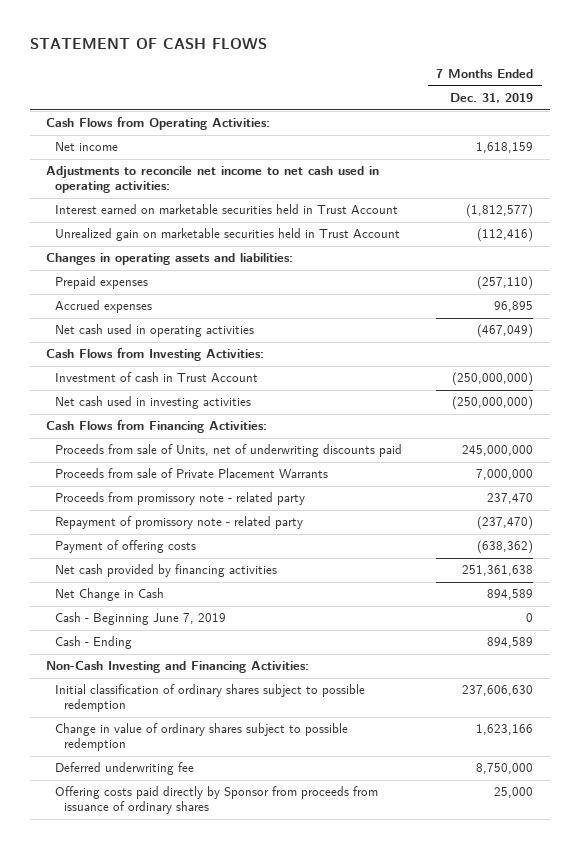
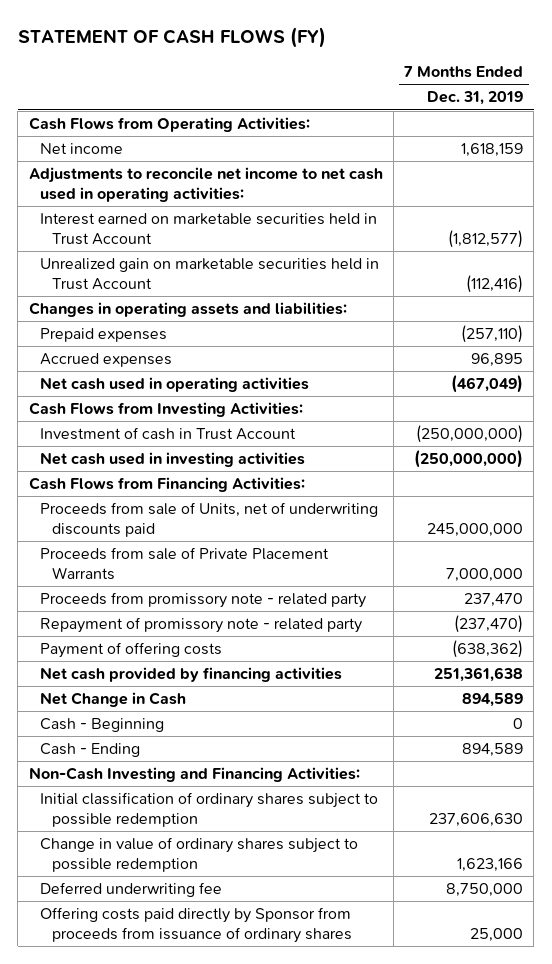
[29,38,267,50] STATEMENT OF CASH FLOWS -> [17,26,326,48] STATEMENT OF CASH FLOWS (FY)
[55,612,227,626] Cash - Beginning June 7, 2019 -> [40,718,165,733] Cash - Beginning

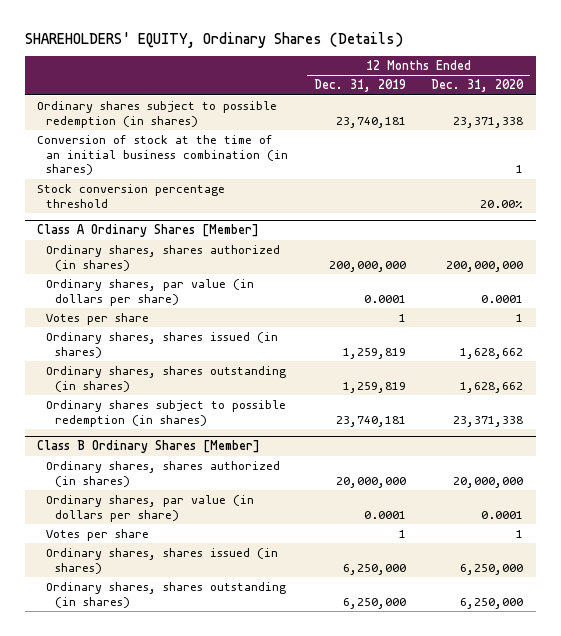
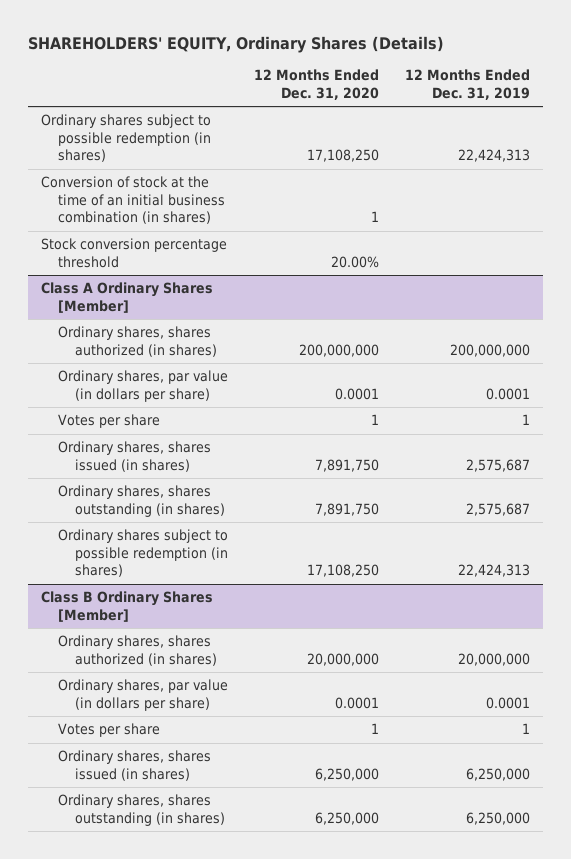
[335,116,406,128] 23,740,181 -> [458,148,531,162] 22,424,313
[453,116,524,128] 23,371,338 -> [307,148,380,162] 17,108,250
[342,347,406,359] 1,259,819 -> [466,458,531,472] 2,575,687
[460,347,524,359] 1,628,662 -> [315,458,380,472] 7,891,750
[342,381,406,393] 1,259,819 -> [466,502,531,516] 2,575,687
[460,381,524,393] 1,628,662 -> [315,502,380,516] 7,891,750
[335,415,406,427] 23,740,181 -> [458,563,531,577] 22,424,313
[453,415,524,427] 23,371,338 -> [307,563,380,577] 17,108,250

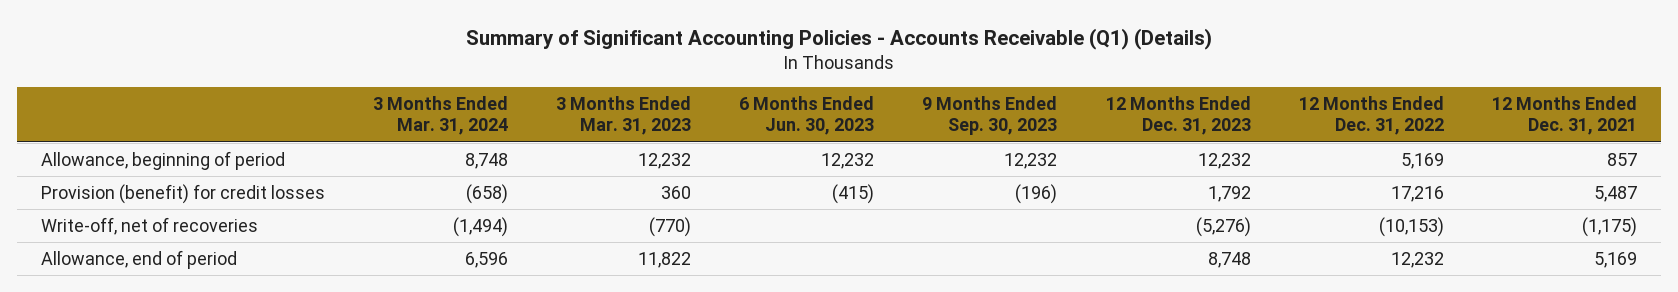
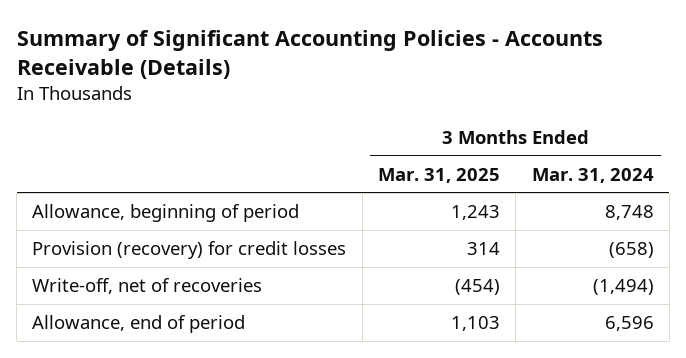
[465,27,1212,50] Summary of Significant Accounting Policies - Accounts Receivable (Q1) (Details) -> [16,29,603,79] Summary of Significant Accounting Policies - Accounts Receivable (Details)
[556,95,692,136] 3 Months Ended Mar. 31, 2023 -> none
[739,95,875,136] 6 Months Ended Jun. 30, 2023 -> none
[922,95,1058,136] 9 Months Ended Sep. 30, 2023 -> none
[1105,95,1251,136] 12 Months Ended Dec. 31, 2023 -> none
[1298,95,1444,136] 12 Months Ended Dec. 31, 2022 -> none
[1491,95,1637,136] 12 Months Ended Dec. 31, 2021 -> none
none -> [377,167,500,183] Mar. 31, 2025
[41,183,326,204] Provision (benefit) for credit losses -> [32,241,347,260] Provision (recovery) for credit losses

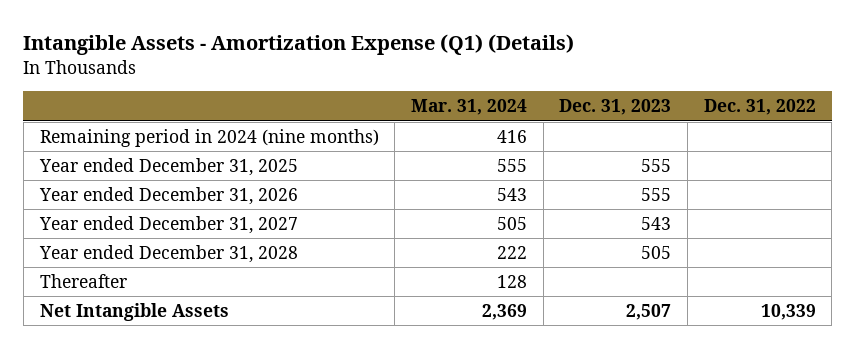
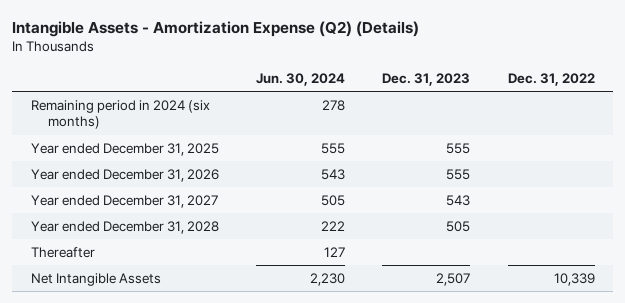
[23,34,575,56] Intangible Assets - Amortization Expense (Q1) (Details) -> [12,21,420,38] Intangible Assets - Amortization Expense (Q2) (Details)
[411,99,528,116] Mar. 31, 2024 -> none
none -> [256,72,346,86] Jun. 30, 2024
[39,128,379,147] Remaining period in 2024 (nine months) -> [30,99,210,130] Remaining period in 2024 (six months)

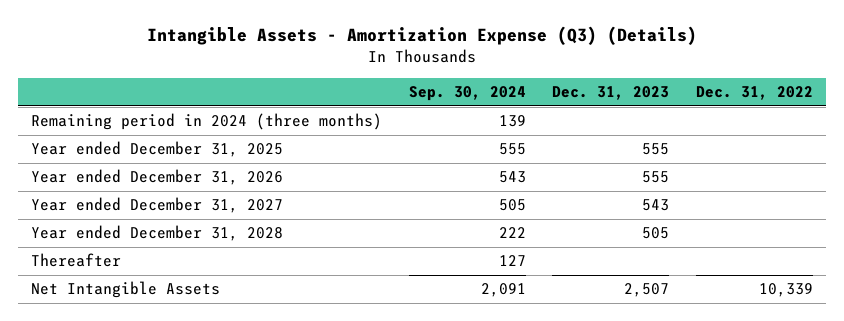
[12,21,420,38] Intangible Assets - Amortization Expense (Q2) (Details) -> [146,26,697,46] Intangible Assets - Amortization Expense (Q3) (Details)
[256,72,346,86] Jun. 30, 2024 -> none
none -> [408,86,526,102] Sep. 30, 2024
[30,99,210,130] Remaining period in 2024 (six months) -> [30,113,382,131] Remaining period in 2024 (three months)

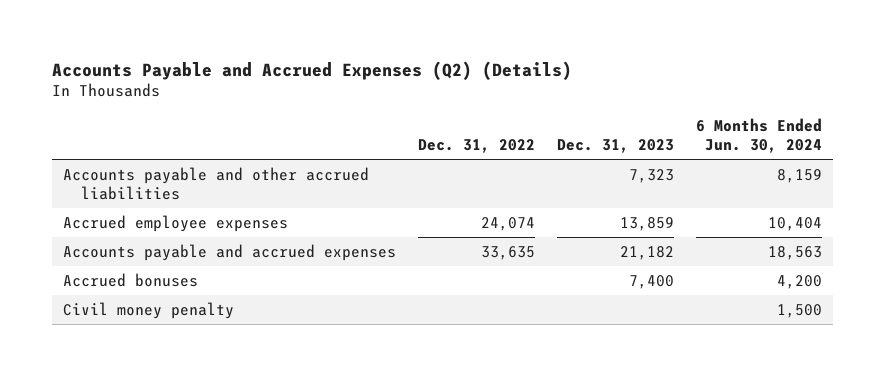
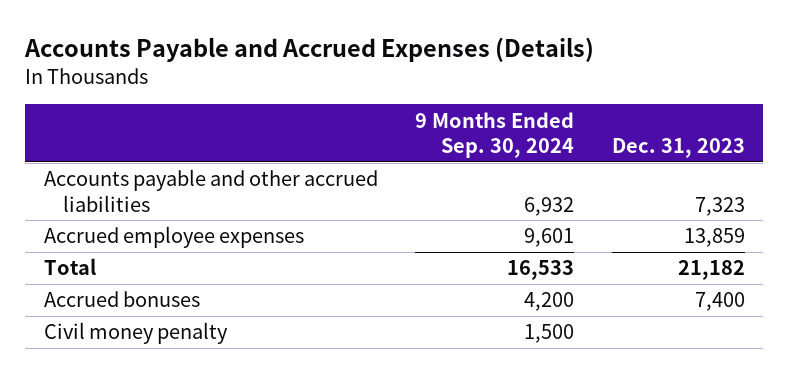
[51,60,572,80] Accounts Payable and Accrued Expenses (Q2) (Details) -> [24,36,595,62] Accounts Payable and Accrued Expenses (Details)
[417,139,535,154] Dec. 31, 2022 -> none
[695,118,822,154] 6 Months Ended Jun. 30, 2024 -> none
none -> [415,111,575,159] 9 Months Ended Sep. 30, 2024
[62,243,396,261] Accounts payable and accrued expenses -> [44,258,97,276] Total

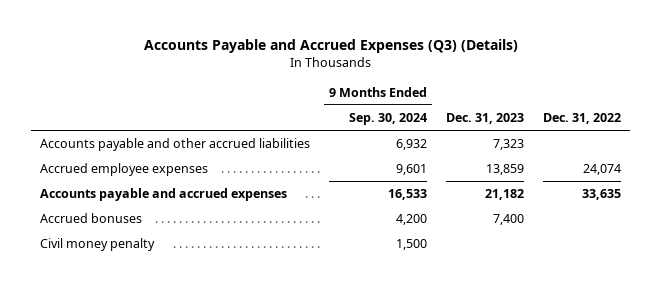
[24,36,595,62] Accounts Payable and Accrued Expenses (Details) -> [143,39,518,54] Accounts Payable and Accrued Expenses (Q3) (Details)
none -> [542,112,621,124] Dec. 31, 2022
[44,258,97,276] Total -> [40,188,288,202] Accounts payable and accrued expenses

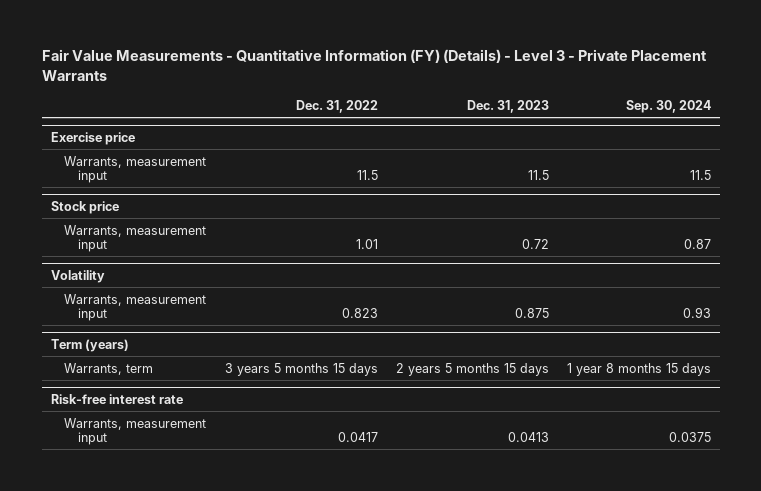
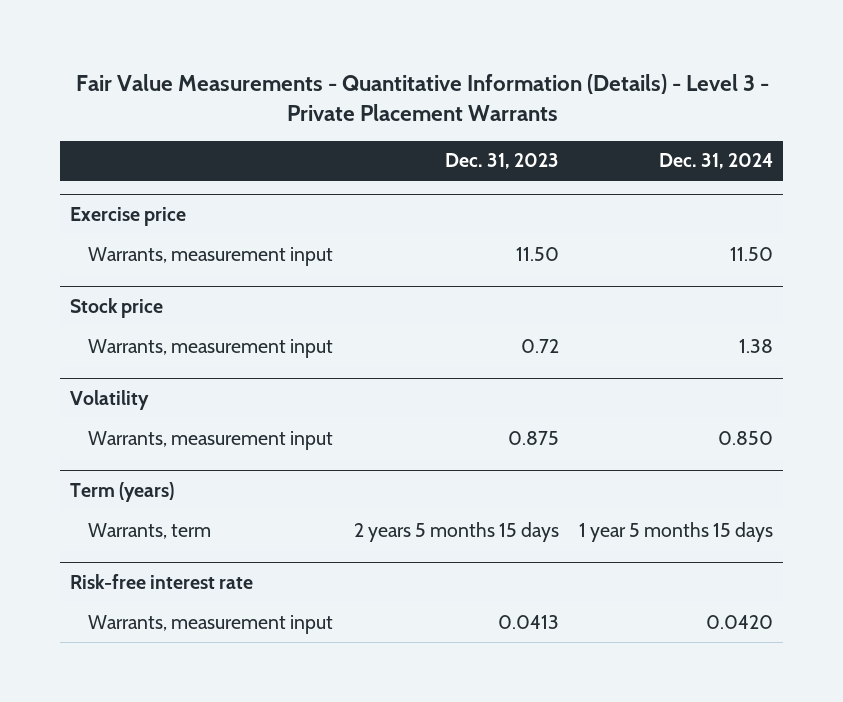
[41,49,707,81] Fair Value Measurements - Quantitative Information (FY) (Details) - Level 3 - Private Placement Warrants -> [75,73,769,122] Fair Value Measurements - Quantitative Information (Details) - Level 3 - Private Placement Warrants
[295,99,378,113] Dec. 31, 2022 -> none
[625,99,711,113] Sep. 30, 2024 -> none
none -> [658,153,773,170] Dec. 31, 2024
[527,170,549,181] 11.5 -> [515,246,559,261] 11.50

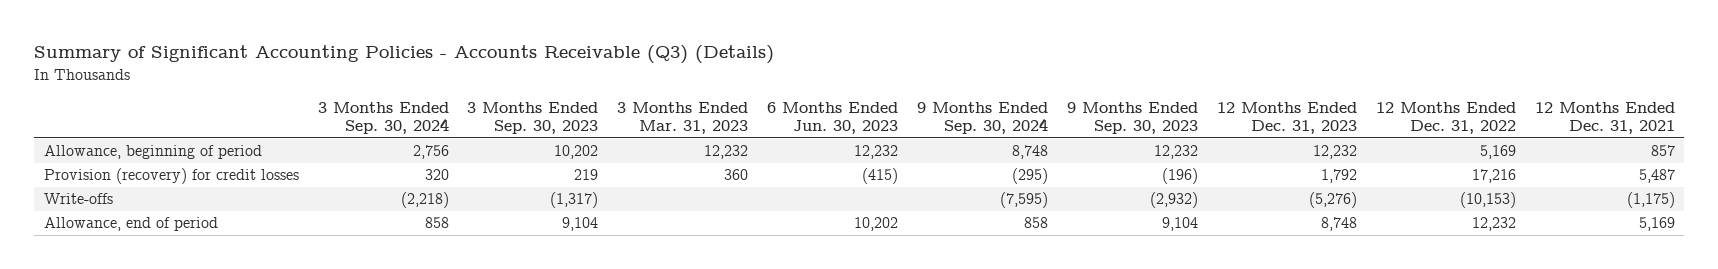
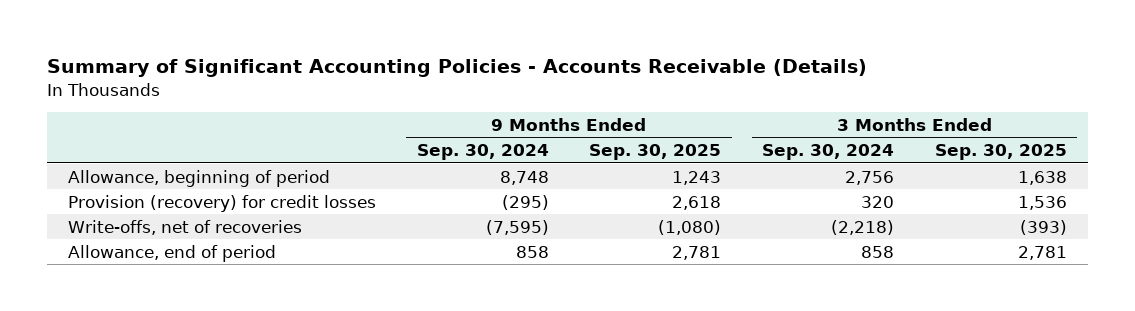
[34,45,775,65] Summary of Significant Accounting Policies - Accounts Receivable (Q3) (Details) -> [47,59,868,78] Summary of Significant Accounting Policies - Accounts Receivable (Details)
[467,101,599,135] 3 Months Ended Sep. 30, 2023 -> none
[617,101,749,135] 3 Months Ended Mar. 31, 2023 -> none
[767,101,899,135] 6 Months Ended Jun. 30, 2023 -> none
[1066,101,1198,135] 9 Months Ended Sep. 30, 2023 -> none
[1216,101,1357,135] 12 Months Ended Dec. 31, 2023 -> none
[1375,101,1516,135] 12 Months Ended Dec. 31, 2022 -> none
[1534,101,1675,135] 12 Months Ended Dec. 31, 2021 -> none
none -> [589,144,722,161] Sep. 30, 2025
none -> [935,144,1068,161] Sep. 30, 2025
[43,193,113,205] Write-offs -> [67,219,302,235] Write-offs, net of recoveries

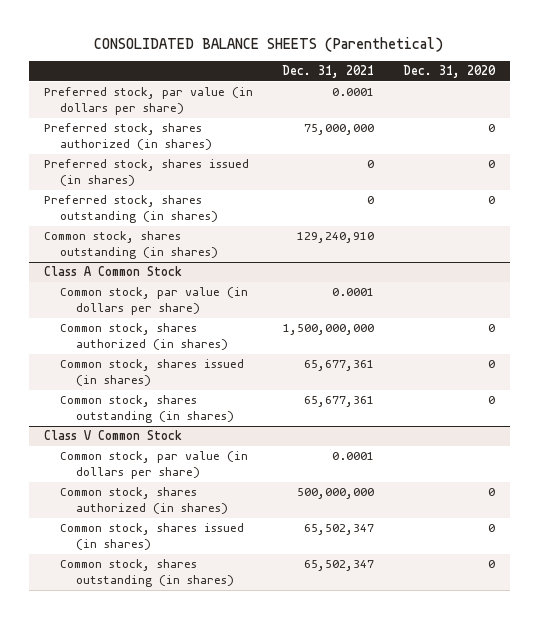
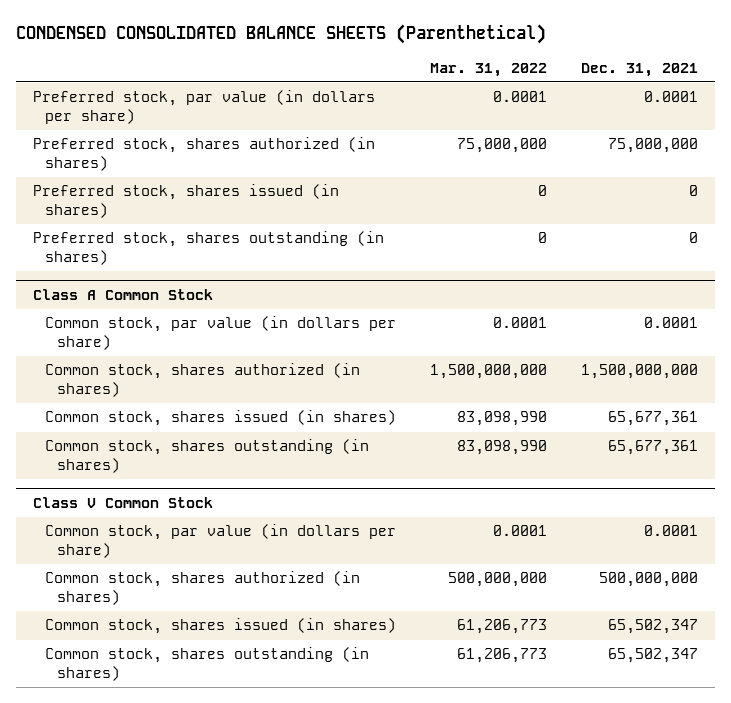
[94,36,444,52] CONSOLIDATED BALANCE SHEETS (Parenthetical) -> [16,23,547,44] CONDENSED CONSOLIDATED BALANCE SHEETS (Parenthetical)
[403,65,497,79] Dec. 31, 2020 -> none
none -> [430,62,548,77] Mar. 31, 2022
[43,231,219,260] Common stock, shares outstanding (in shares) -> none

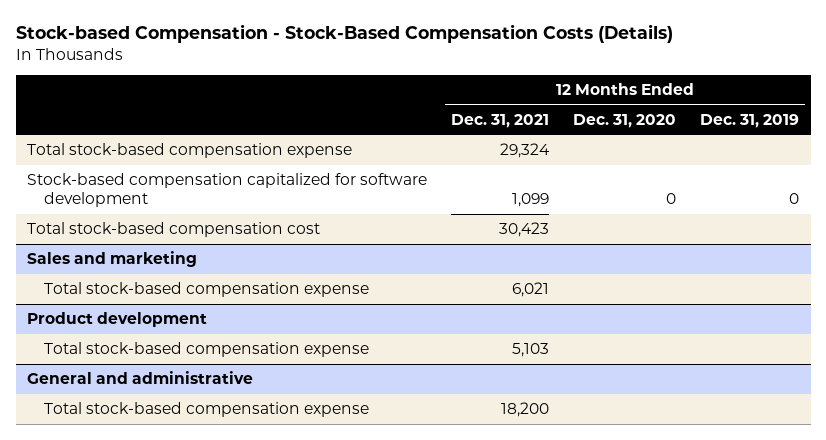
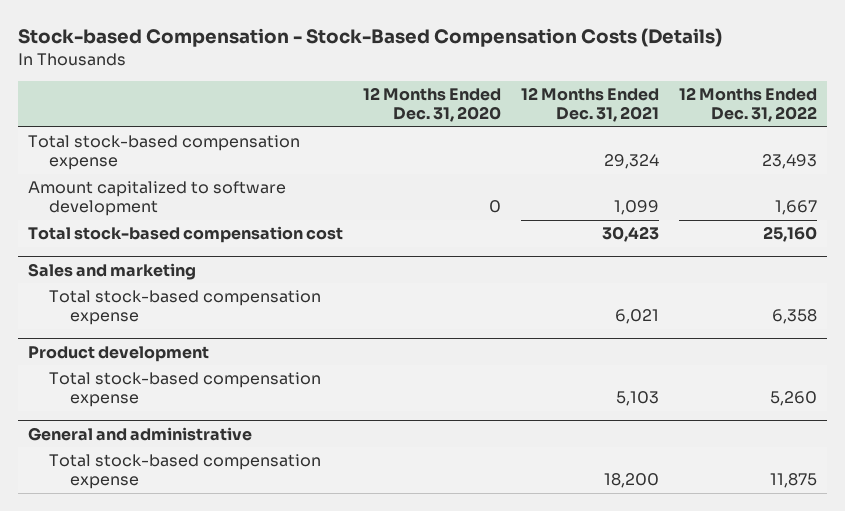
[700,114,800,129] Dec. 31, 2019 -> none
none -> [679,86,818,123] 12 Months Ended Dec. 31, 2022
[27,173,428,208] Stock-based compensation capitalized for software development -> [27,181,286,217] Amount capitalized to software development

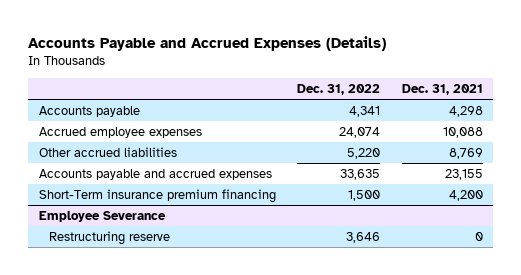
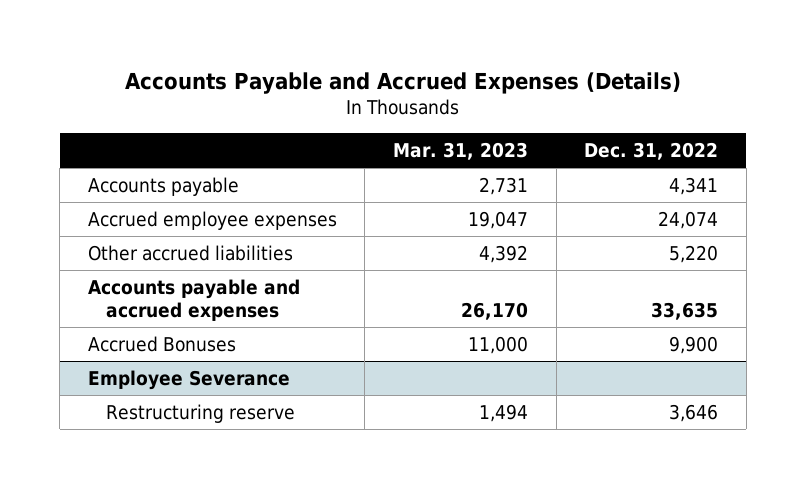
[401,83,483,95] Dec. 31, 2021 -> none
none -> [392,142,528,161] Mar. 31, 2023
[38,188,276,203] Short-Term insurance premium financing -> none
none -> [87,335,236,352] Accrued Bonuses

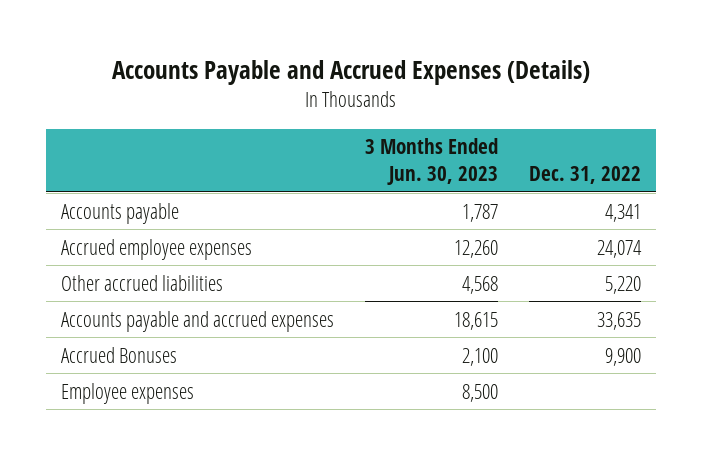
[392,142,528,161] Mar. 31, 2023 -> none
none -> [364,138,498,186] 3 Months Ended Jun. 30, 2023
[87,369,290,390] Employee Severance -> none
[105,403,295,423] Restructuring reserve -> none
none -> [61,382,195,404] Employee expenses

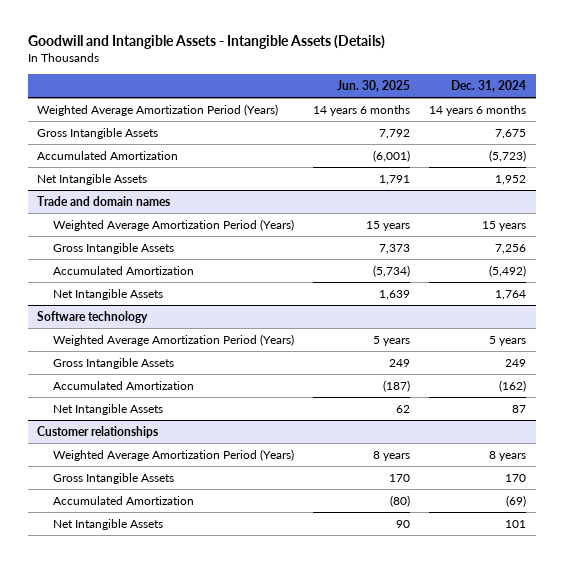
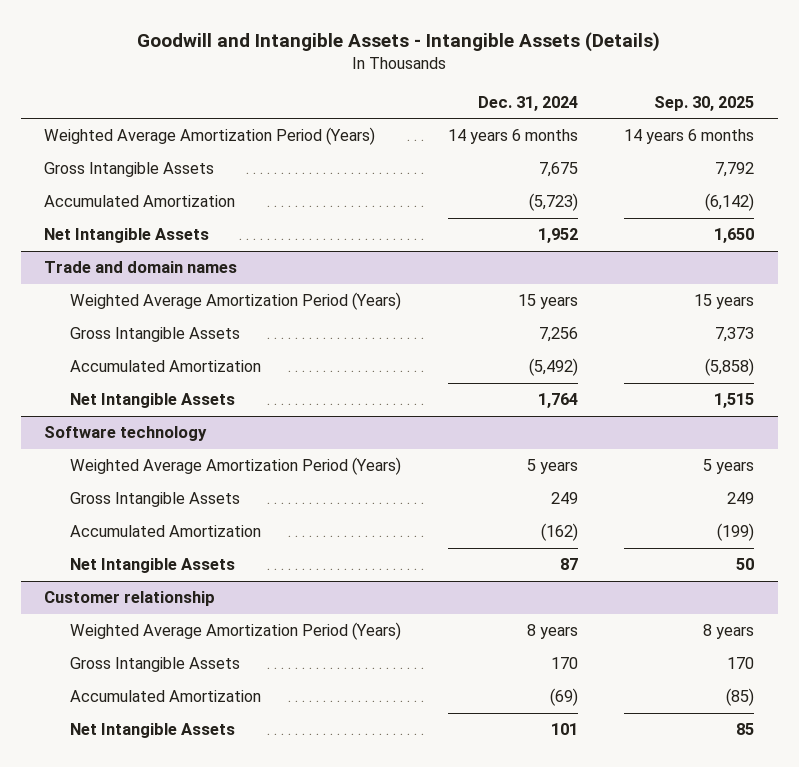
[337,79,411,92] Jun. 30, 2025 -> none
none -> [654,96,755,112] Sep. 30, 2025
[37,425,159,438] Customer relationships -> [44,591,216,607] Customer relationship

